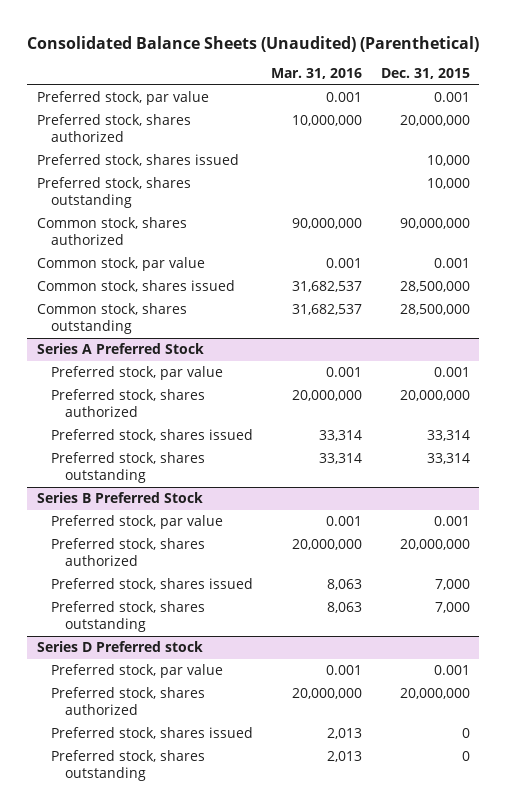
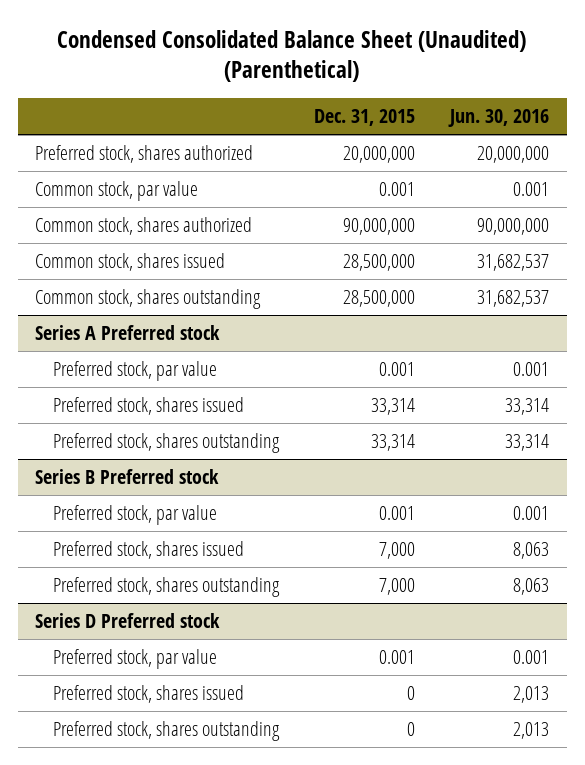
[27,35,480,52] Consolidated Balance Sheets (Unaudited) (Parenthetical) -> [57,30,527,83] Condensed Consolidated Balance Sheet (Unaudited) (Parenthetical)
[271,68,363,80] Mar. 31, 2016 -> none
none -> [448,109,550,128] Jun. 30, 2016
[36,91,209,106] Preferred stock, par value -> none
[36,154,239,167] Preferred stock, shares issued -> none
[36,177,191,209] Preferred stock, shares outstanding -> none
[36,217,187,246] Common stock, shares authorized -> [35,217,253,236] Common stock, shares authorized
[36,343,204,355] Series A Preferred Stock -> [35,325,221,341] Series A Preferred stock
[50,389,205,418] Preferred stock, shares authorized -> none
[36,492,203,504] Series B Preferred Stock -> [35,469,220,485] Series B Preferred stock
[50,538,205,567] Preferred stock, shares authorized -> none
[50,687,205,716] Preferred stock, shares authorized -> none

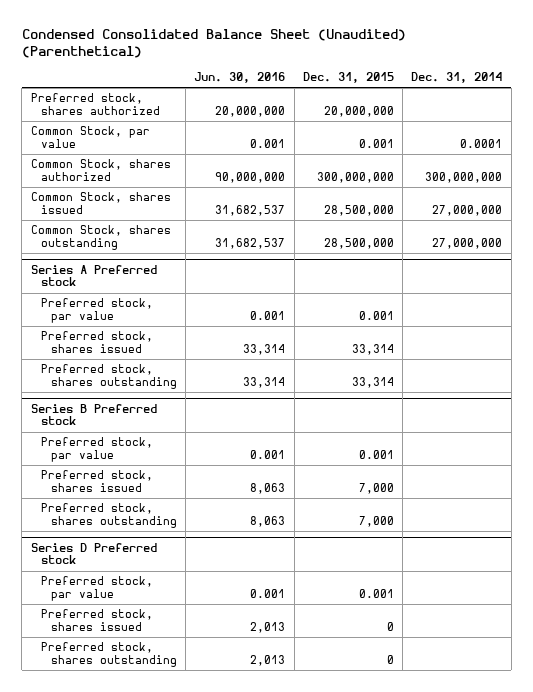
none -> [411,71,503,83] Dec. 31, 2014
[35,181,199,202] Common stock, par value -> [30,126,150,149] Common Stock, par value
[35,217,253,236] Common stock, shares authorized -> [30,159,171,182] Common Stock, shares authorized
[343,218,416,236] 90,000,000 -> [316,172,394,184] 300,000,000
[35,253,226,272] Common stock, shares issued -> [30,192,171,215] Common Stock, shares issued
[35,289,262,310] Common stock, shares outstanding -> [30,225,171,251] Common Stock, shares outstanding

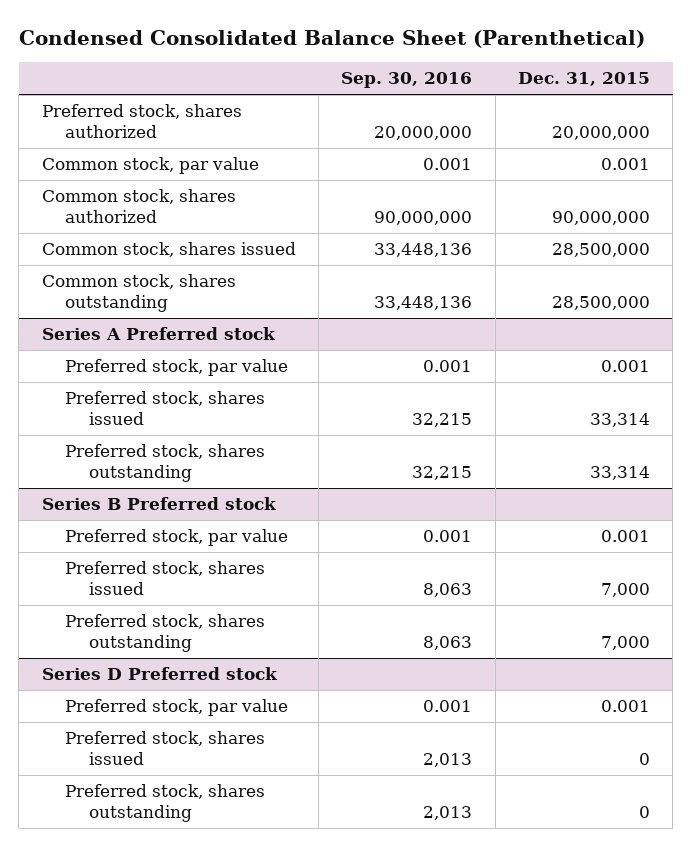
[21,28,406,58] Condensed Consolidated Balance Sheet (Unaudited) (Parenthetical) -> [18,29,645,48] Condensed Consolidated Balance Sheet (Parenthetical)
[194,71,286,83] Jun. 30, 2016 -> none
[411,71,503,83] Dec. 31, 2014 -> none
none -> [341,72,473,89] Sep. 30, 2016
[30,126,150,149] Common Stock, par value -> [41,157,259,175] Common stock, par value
[30,159,171,182] Common Stock, shares authorized -> [41,189,236,224] Common stock, shares authorized
[316,172,394,184] 300,000,000 -> [551,211,650,226] 90,000,000
[30,192,171,215] Common Stock, shares issued -> [41,242,296,258] Common stock, shares issued
[30,225,171,251] Common Stock, shares outstanding -> [41,274,236,313] Common stock, shares outstanding

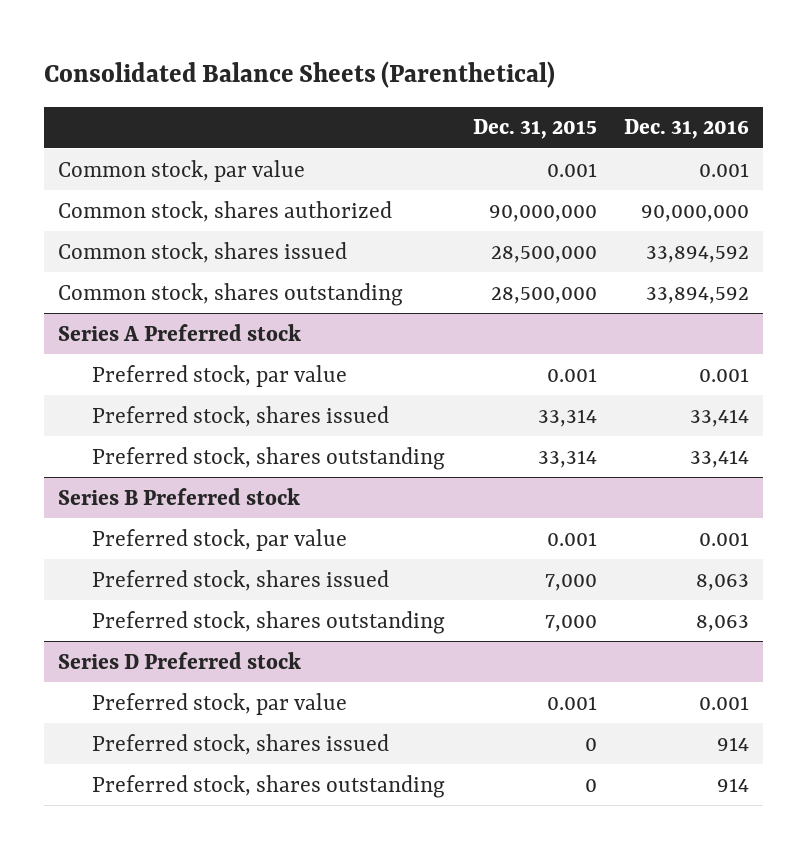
[18,29,645,48] Condensed Consolidated Balance Sheet (Parenthetical) -> [43,60,555,88] Consolidated Balance Sheets (Parenthetical)
[341,72,473,89] Sep. 30, 2016 -> none
none -> [624,119,750,140] Dec. 31, 2016
[41,104,242,139] Preferred stock, shares authorized -> none

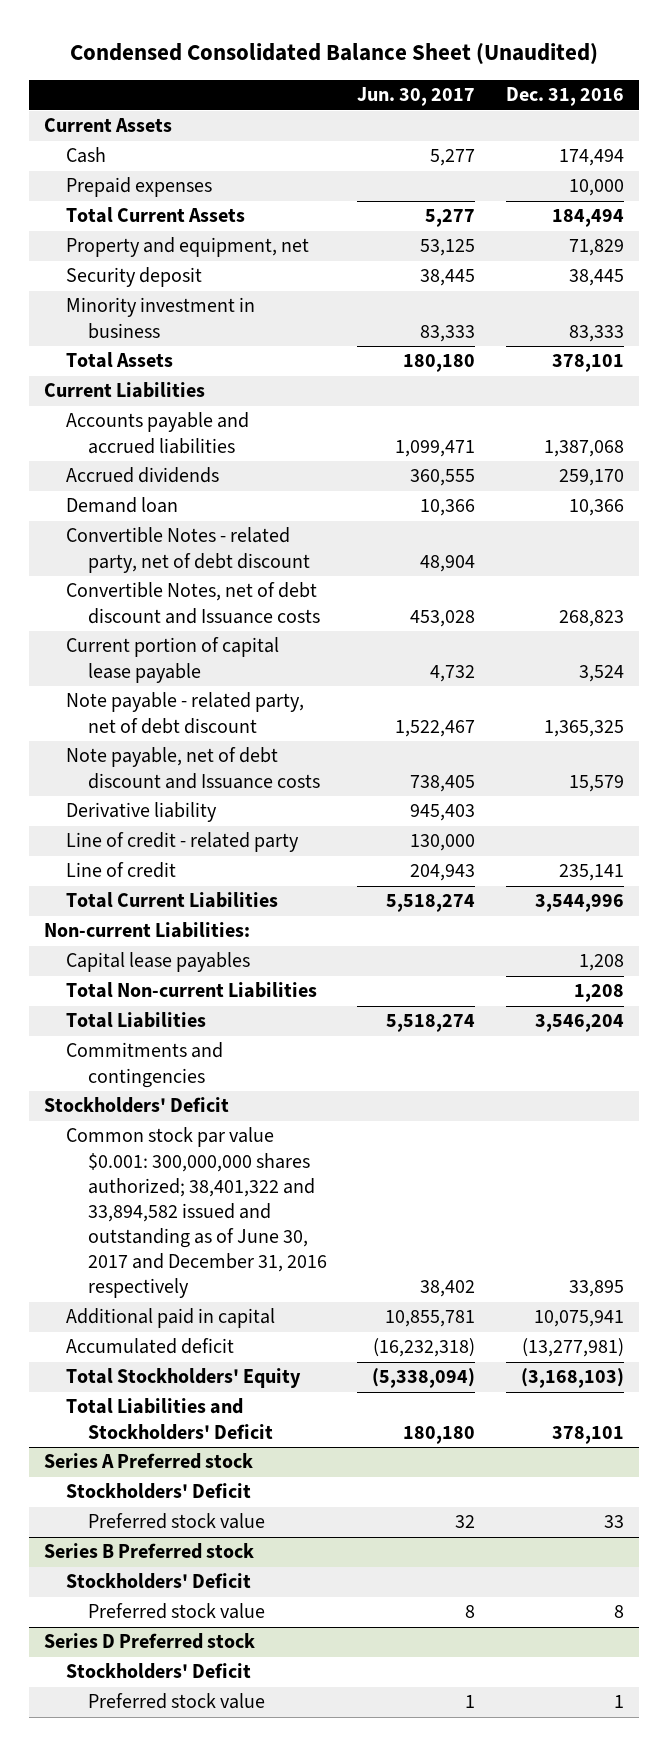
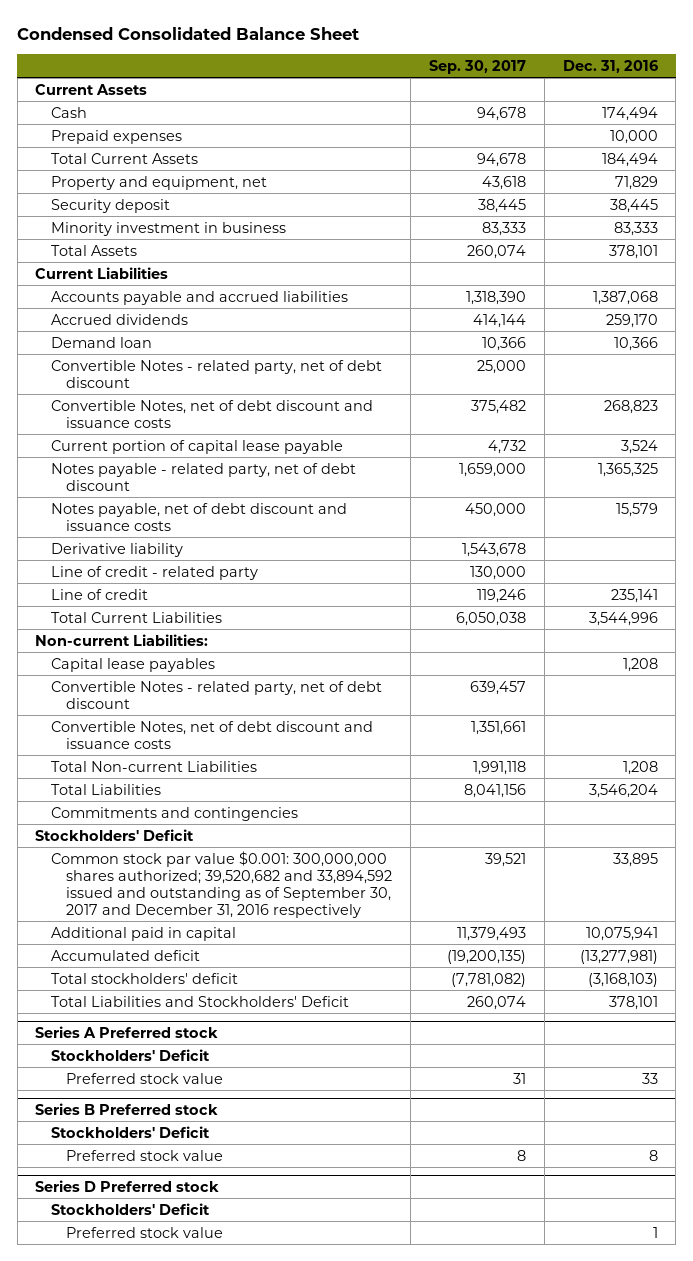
[69,43,598,66] Condensed Consolidated Balance Sheet (Unaudited) -> [17,26,360,40] Condensed Consolidated Balance Sheet
[357,87,476,107] Jun. 30, 2017 -> none
none -> [428,59,526,74] Sep. 30, 2017
[66,582,321,624] Convertible Notes, net of debt discount and Issuance costs -> [50,399,373,428] Convertible Notes, net of debt discount and issuance costs
[66,692,305,734] Note payable - related party, net of debt discount -> [50,462,356,491] Notes payable - related party, net of debt discount
[66,747,321,789] Note payable, net of debt discount and Issuance costs -> [50,502,347,531] Notes payable, net of debt discount and issuance costs
none -> [50,680,382,709] Convertible Notes - related party, net of debt discount
none -> [50,720,373,749] Convertible Notes, net of debt discount and issuance costs
[66,1127,328,1299] Common stock par value $0.001: 300,000,000 shares authorized; 38,401,322 and 33,894,582 issued and outstanding as of June 30, 2017 and December 31, 2016 respectively -> [50,850,393,918] Common stock par value $0.001: 300,000,000 shares authorized; 39,520,682 and 33,894,592 issued and outstanding as of September 30, 2017 and December 31, 2016 respectively
[66,1368,302,1389] Total Stockholders' Equity -> [50,972,238,984] Total stockholders' deficit

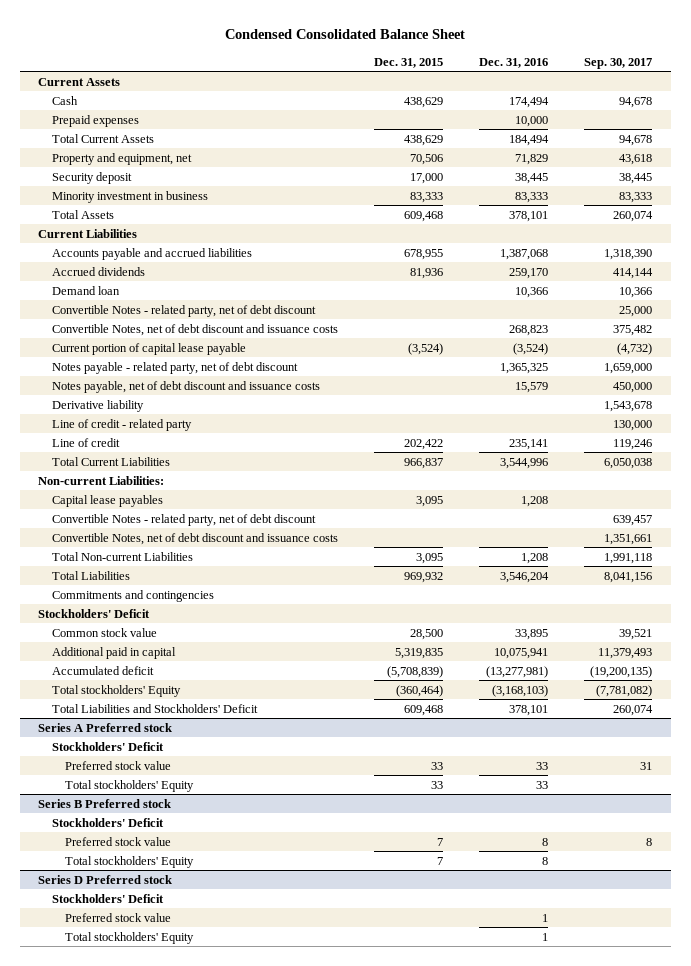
none -> [373,57,443,68] Dec. 31, 2015
[487,439,526,454] 4,732 -> [617,342,653,355] (4,732)
[620,439,658,454] 3,524 -> [513,342,549,355] (3,524)
[50,850,393,918] Common stock par value $0.001: 300,000,000 shares authorized; 39,520,682 and 33,894,592 issued and outstanding as of September 30, 2017 and December 31, 2016 respectively -> [51,627,157,637] Common stock value
[50,972,238,984] Total stockholders' deficit -> [51,684,181,697] Total stockholders' Equity
none -> [64,779,194,792] Total stockholders' Equity
none -> [64,855,194,868] Total stockholders' Equity
none -> [64,931,194,944] Total stockholders' Equity

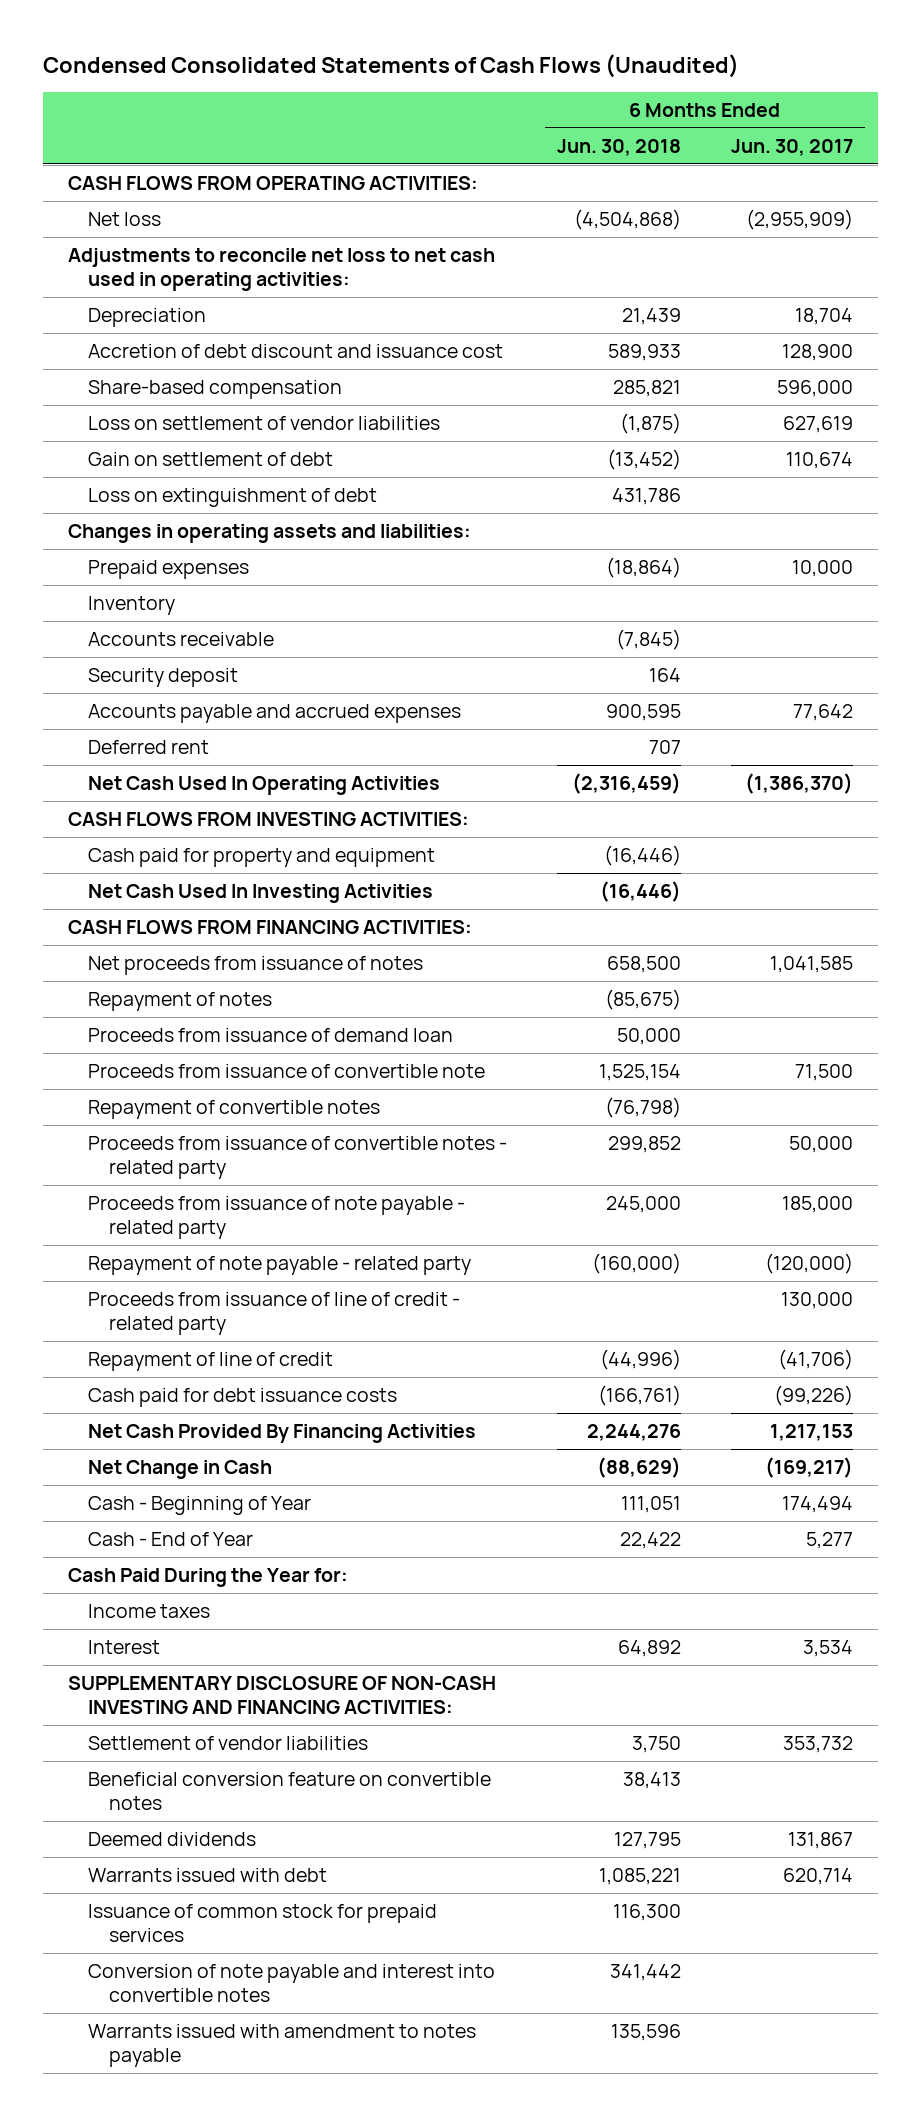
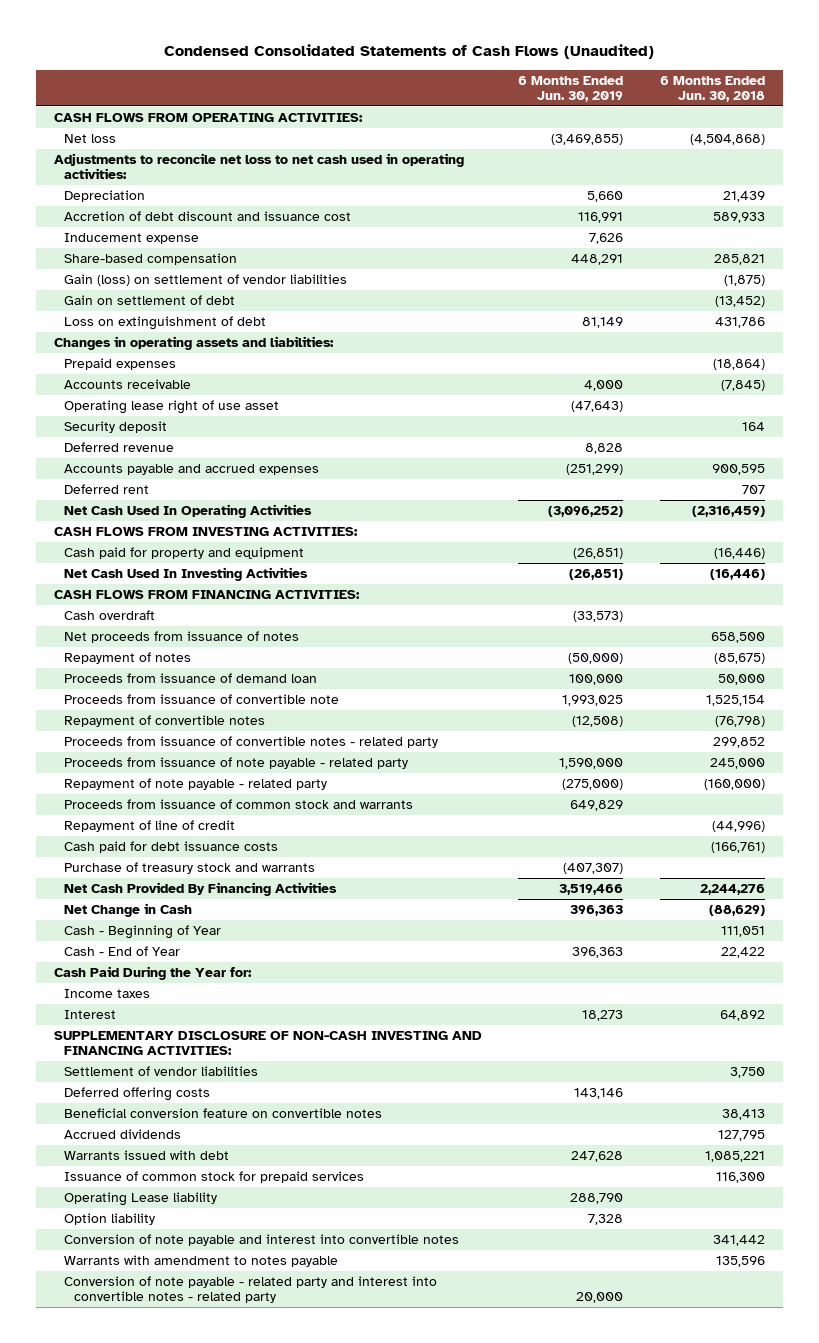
[731,138,854,156] Jun. 30, 2017 -> none
none -> [518,75,624,103] 6 Months Ended Jun. 30, 2019
none -> [63,232,199,244] Inducement expense
[88,416,441,431] Loss on settlement of vendor liabilities -> [63,273,347,286] Gain (loss) on settlement of vendor liabilities
[88,596,176,616] Inventory -> none
none -> [63,399,279,414] Operating lease right of use asset
none -> [63,441,174,452] Deferred revenue
none -> [63,609,155,620] Cash overdraft
[88,1292,461,1336] Proceeds from issuance of line of credit - related party -> none
none -> [63,798,413,809] Proceeds from issuance of common stock and warrants
none -> [63,861,315,874] Purchase of treasury stock and warrants
none -> [63,1086,210,1101] Deferred offering costs
[88,1832,257,1847] Deemed dividends -> [63,1128,181,1139] Accrued dividends
none -> [63,1191,217,1206] Operating Lease liability
none -> [63,1212,155,1225] Option liability
[88,2024,477,2068] Warrants issued with amendment to notes payable -> [63,1254,338,1267] Warrants with amendment to notes payable
none -> [63,1275,437,1304] Conversion of note payable - related party and interest into convertible notes - related party

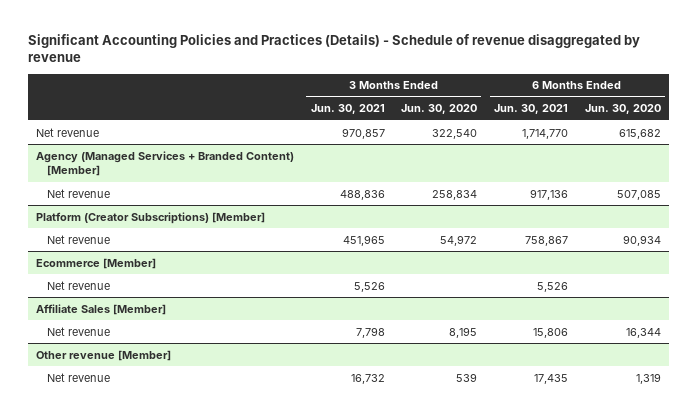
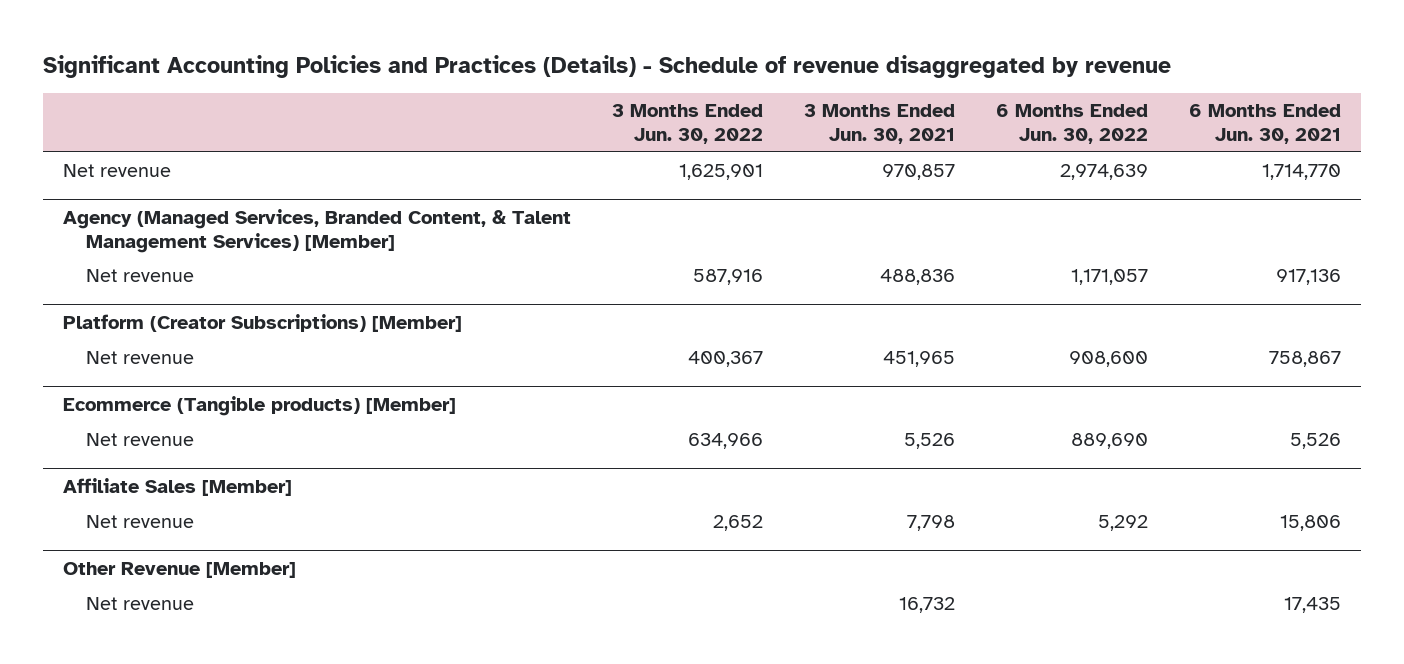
[401,104,478,115] Jun. 30, 2020 -> none
[584,104,661,115] Jun. 30, 2020 -> none
none -> [612,104,764,144] 3 Months Ended Jun. 30, 2022
none -> [995,104,1148,144] 6 Months Ended Jun. 30, 2022
[35,150,294,177] Agency (Managed Services + Branded Content) [Member] -> [63,209,572,253] Agency (Managed Services, Branded Content, & Talent Management Services) [Member]
[35,257,156,269] Ecommerce [Member] -> [63,396,457,417] Ecommerce (Tangible products) [Member]
[35,349,171,361] Other revenue [Member] -> [63,562,297,579] Other Revenue [Member]

